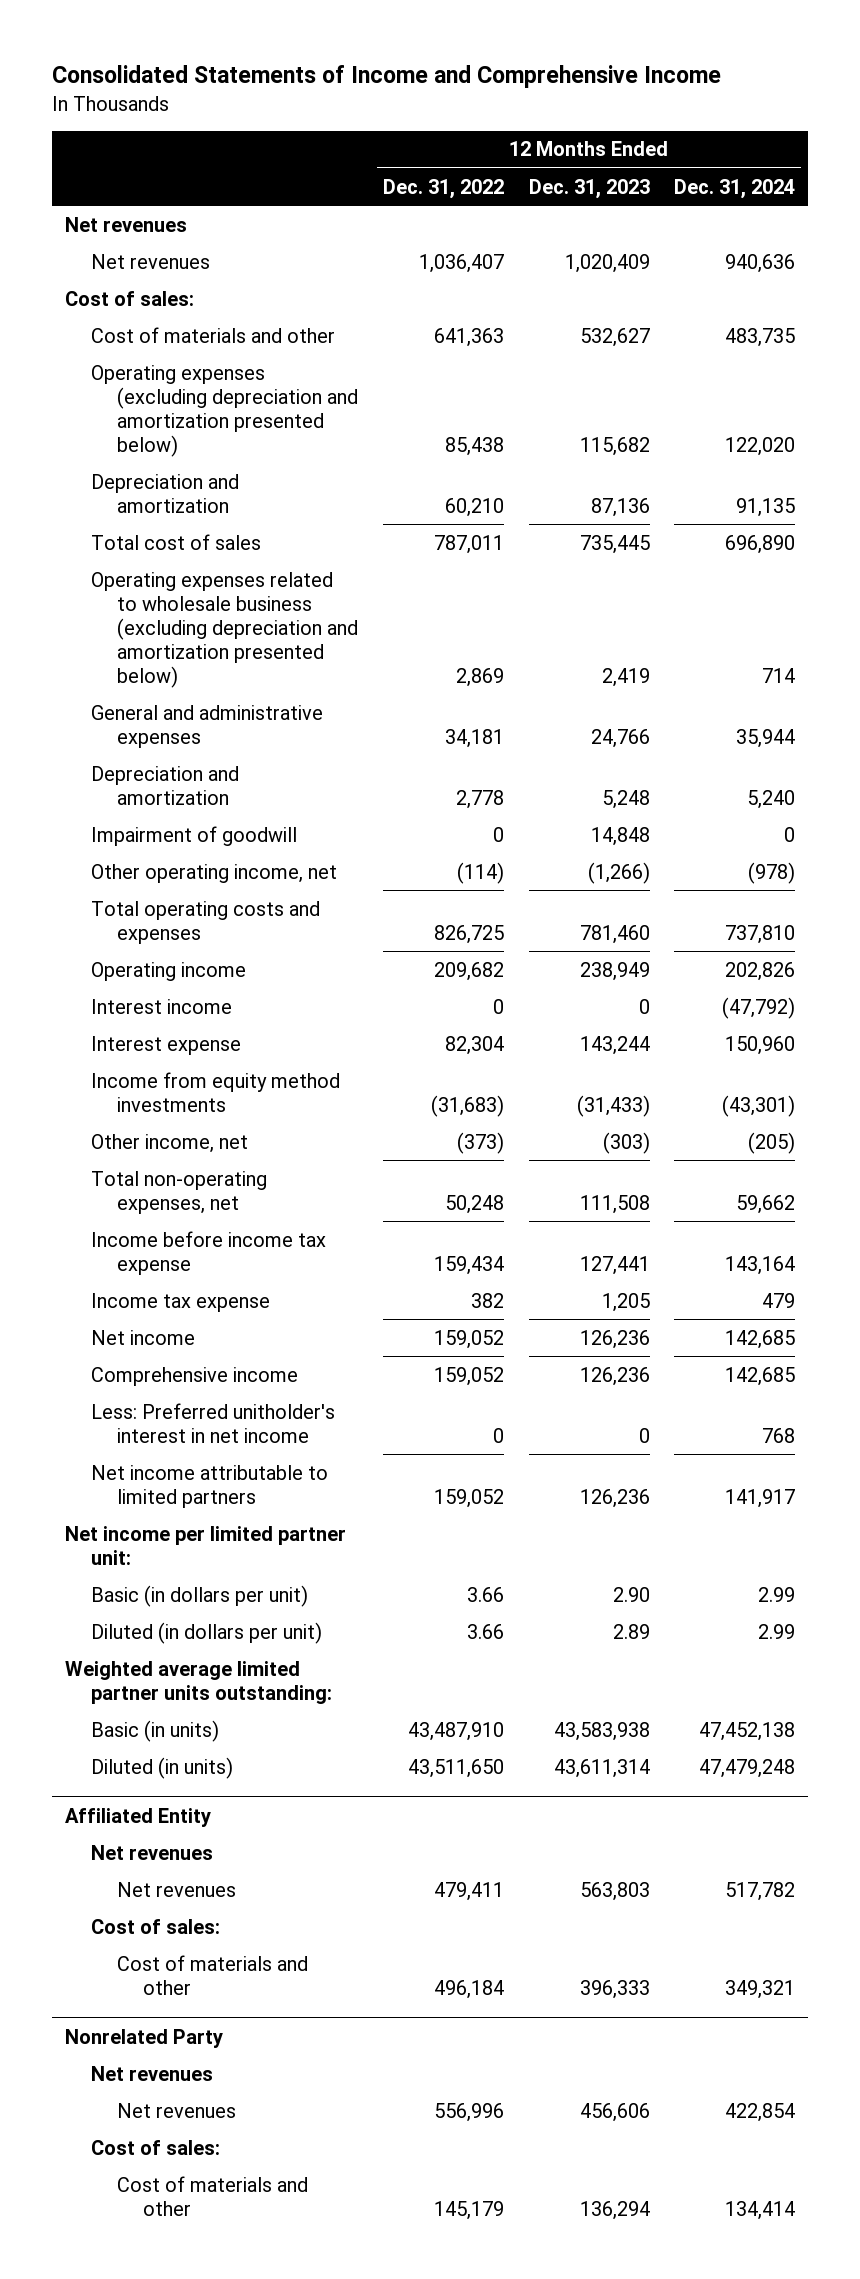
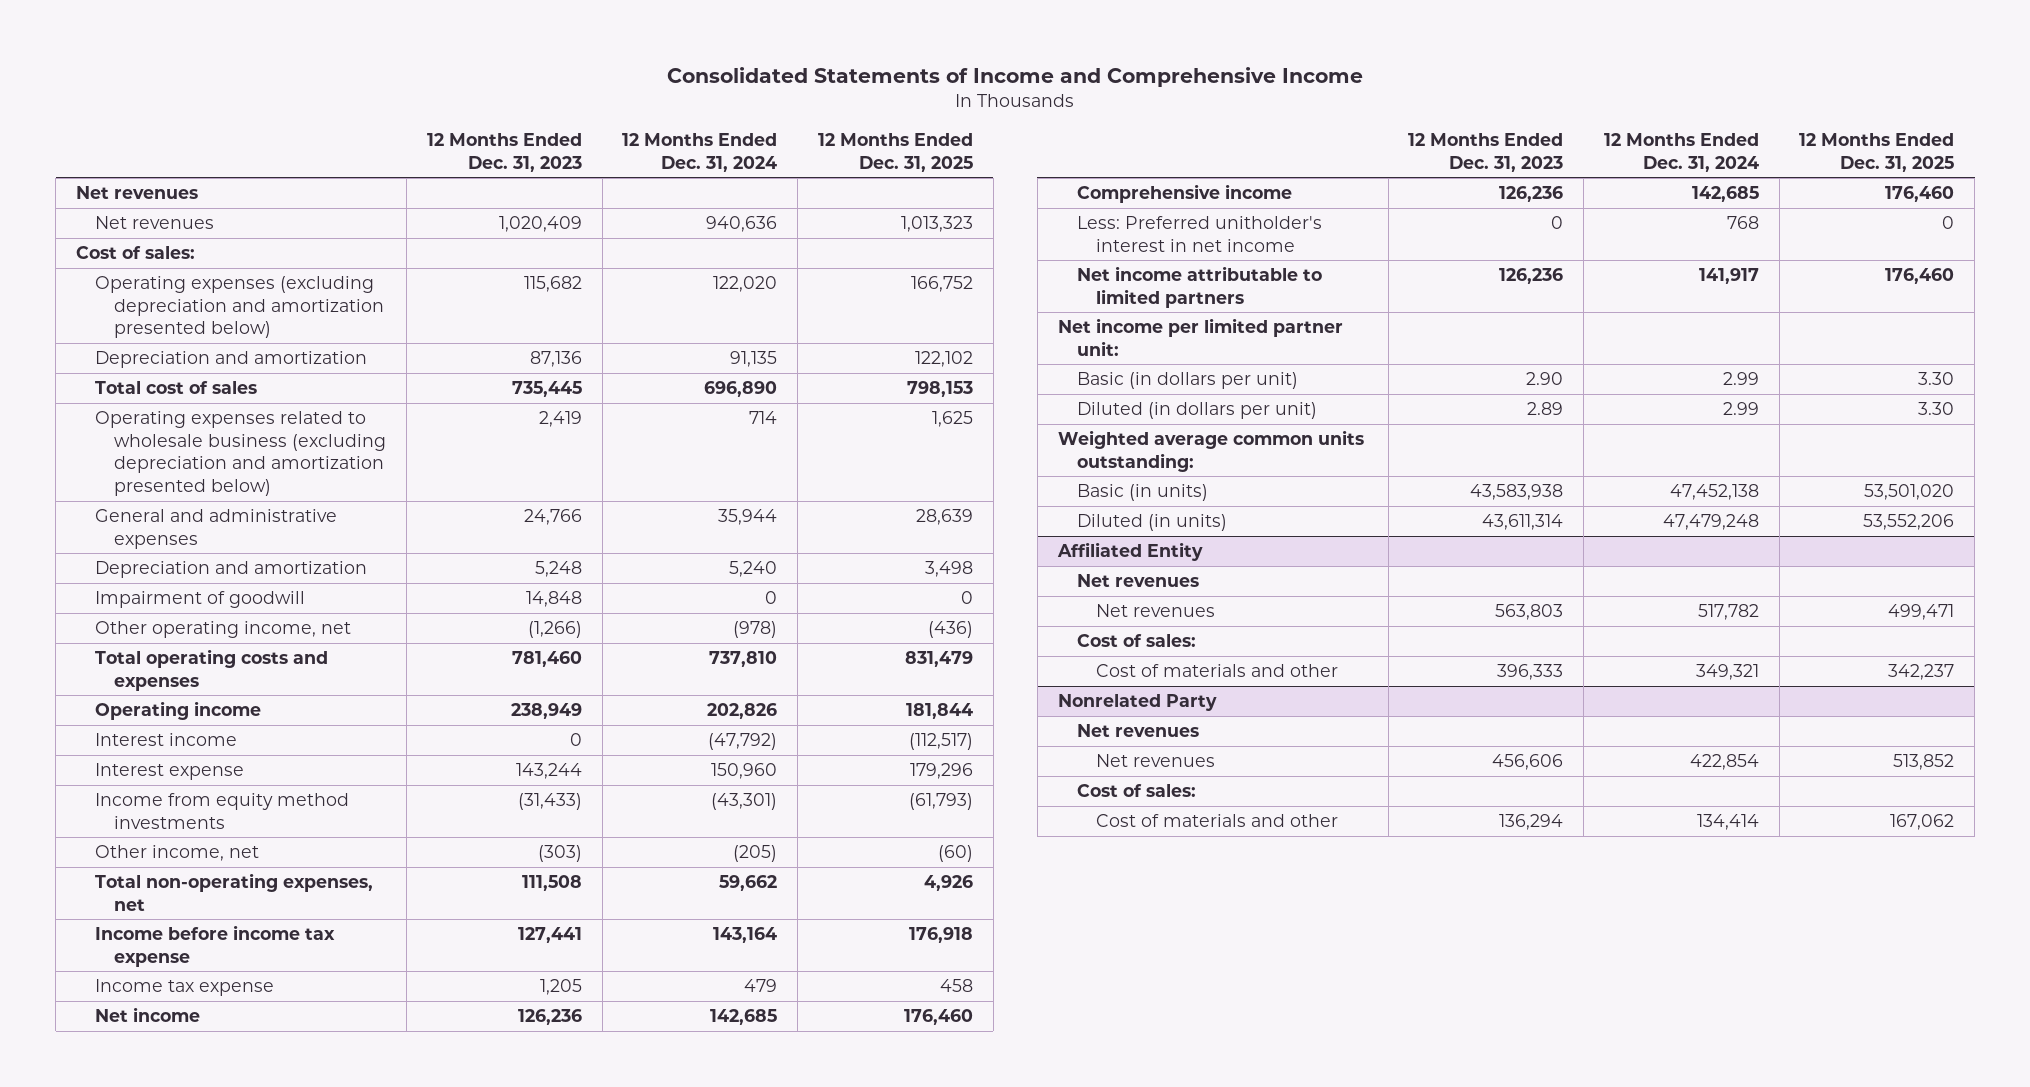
[382,178,504,199] Dec. 31, 2022 -> none
none -> [817,133,973,172] 12 Months Ended Dec. 31, 2025
[90,326,335,343] Cost of materials and other -> none
[64,1660,332,1704] Weighted average limited partner units outstanding: -> [1057,430,1364,472] Weighted average common units outstanding:

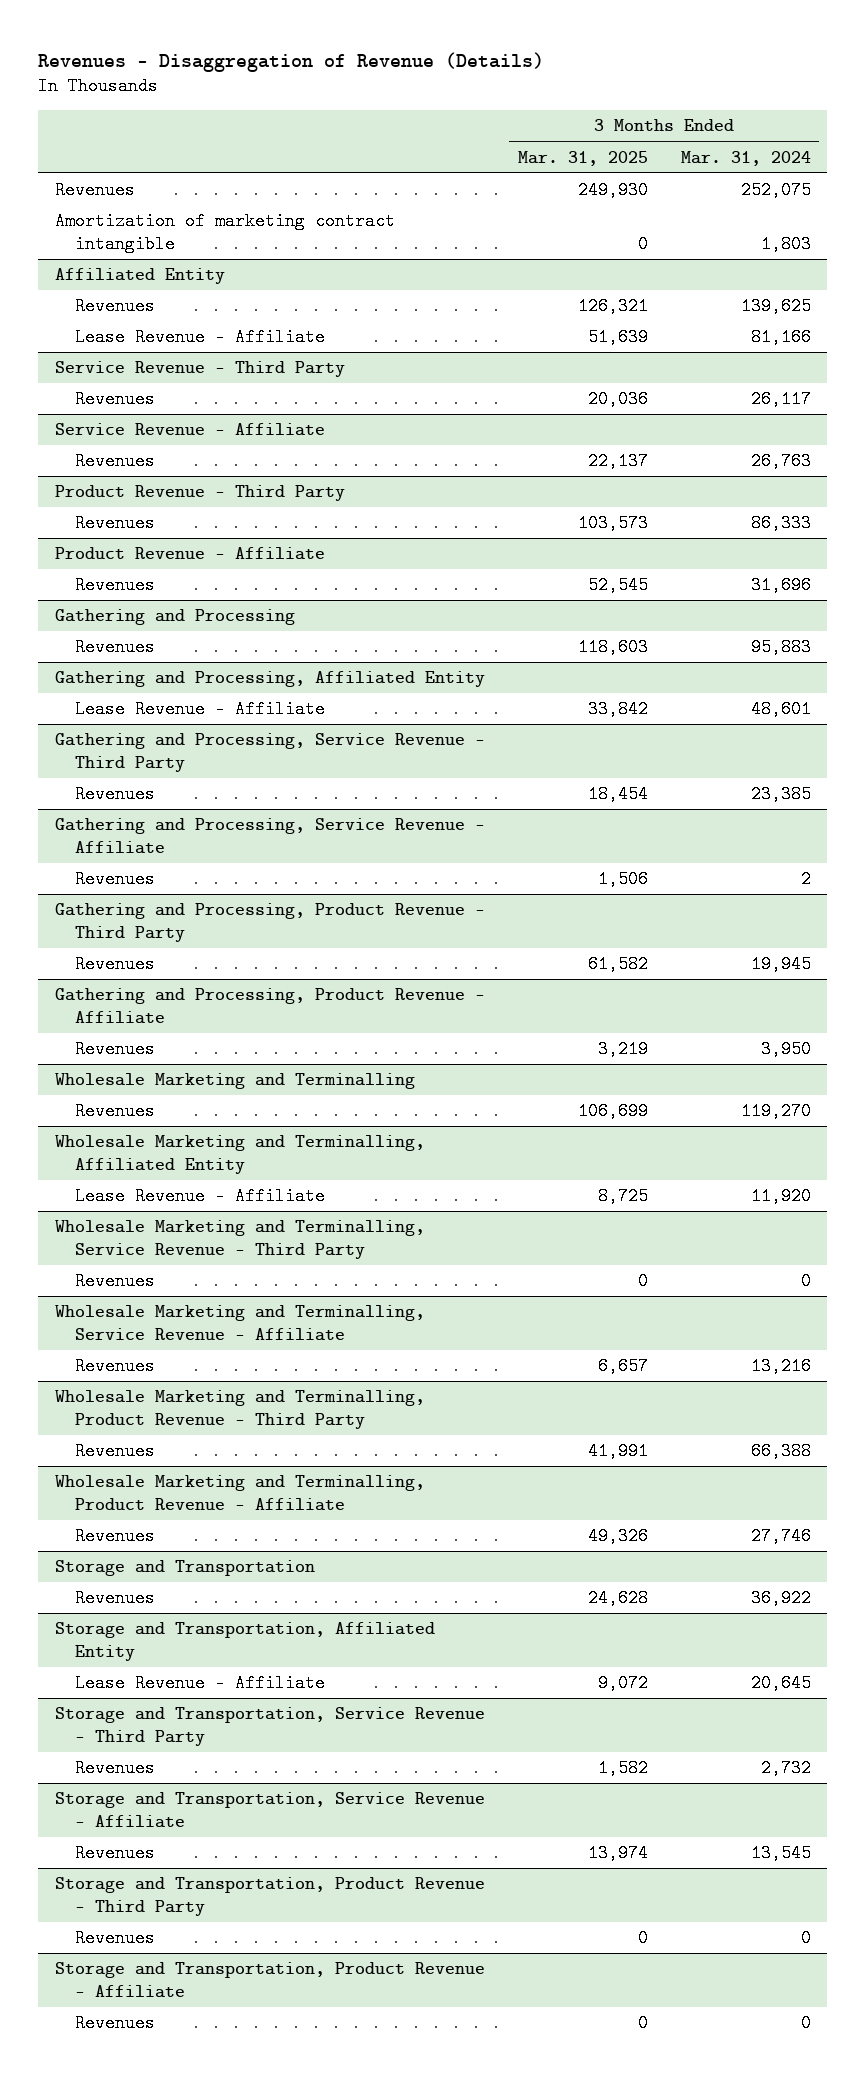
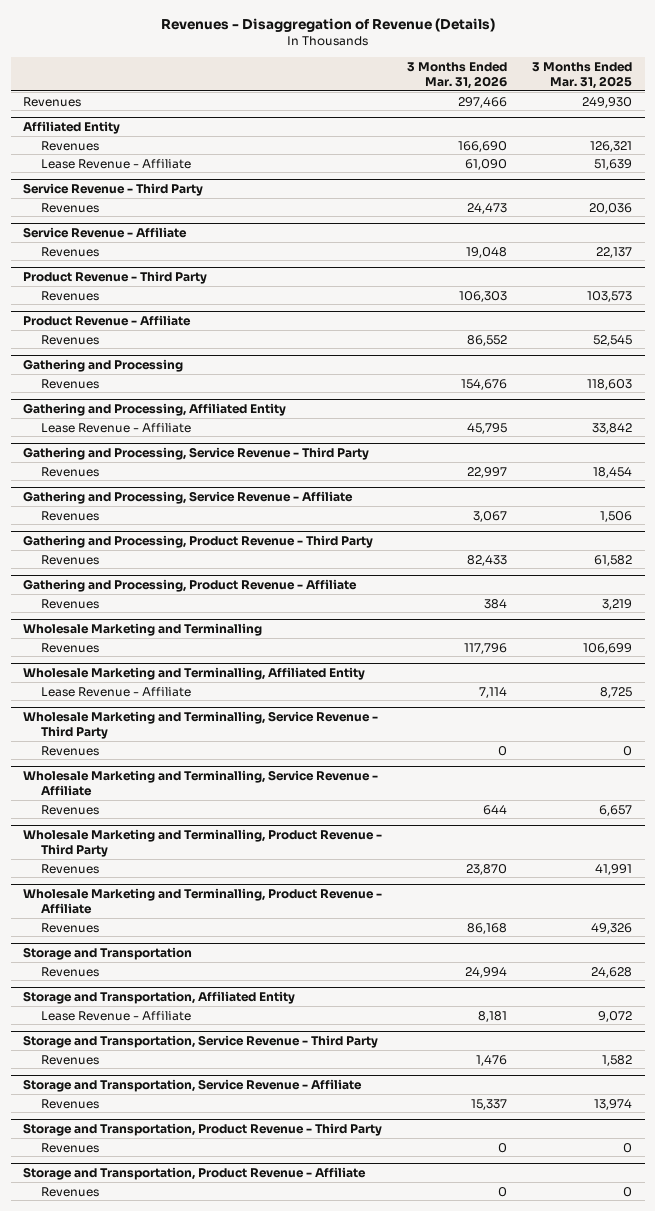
[680,150,811,166] Mar. 31, 2024 -> none
none -> [407,61,508,89] 3 Months Ended Mar. 31, 2026
[54,212,395,253] Amortization of marketing contract intangible -> none

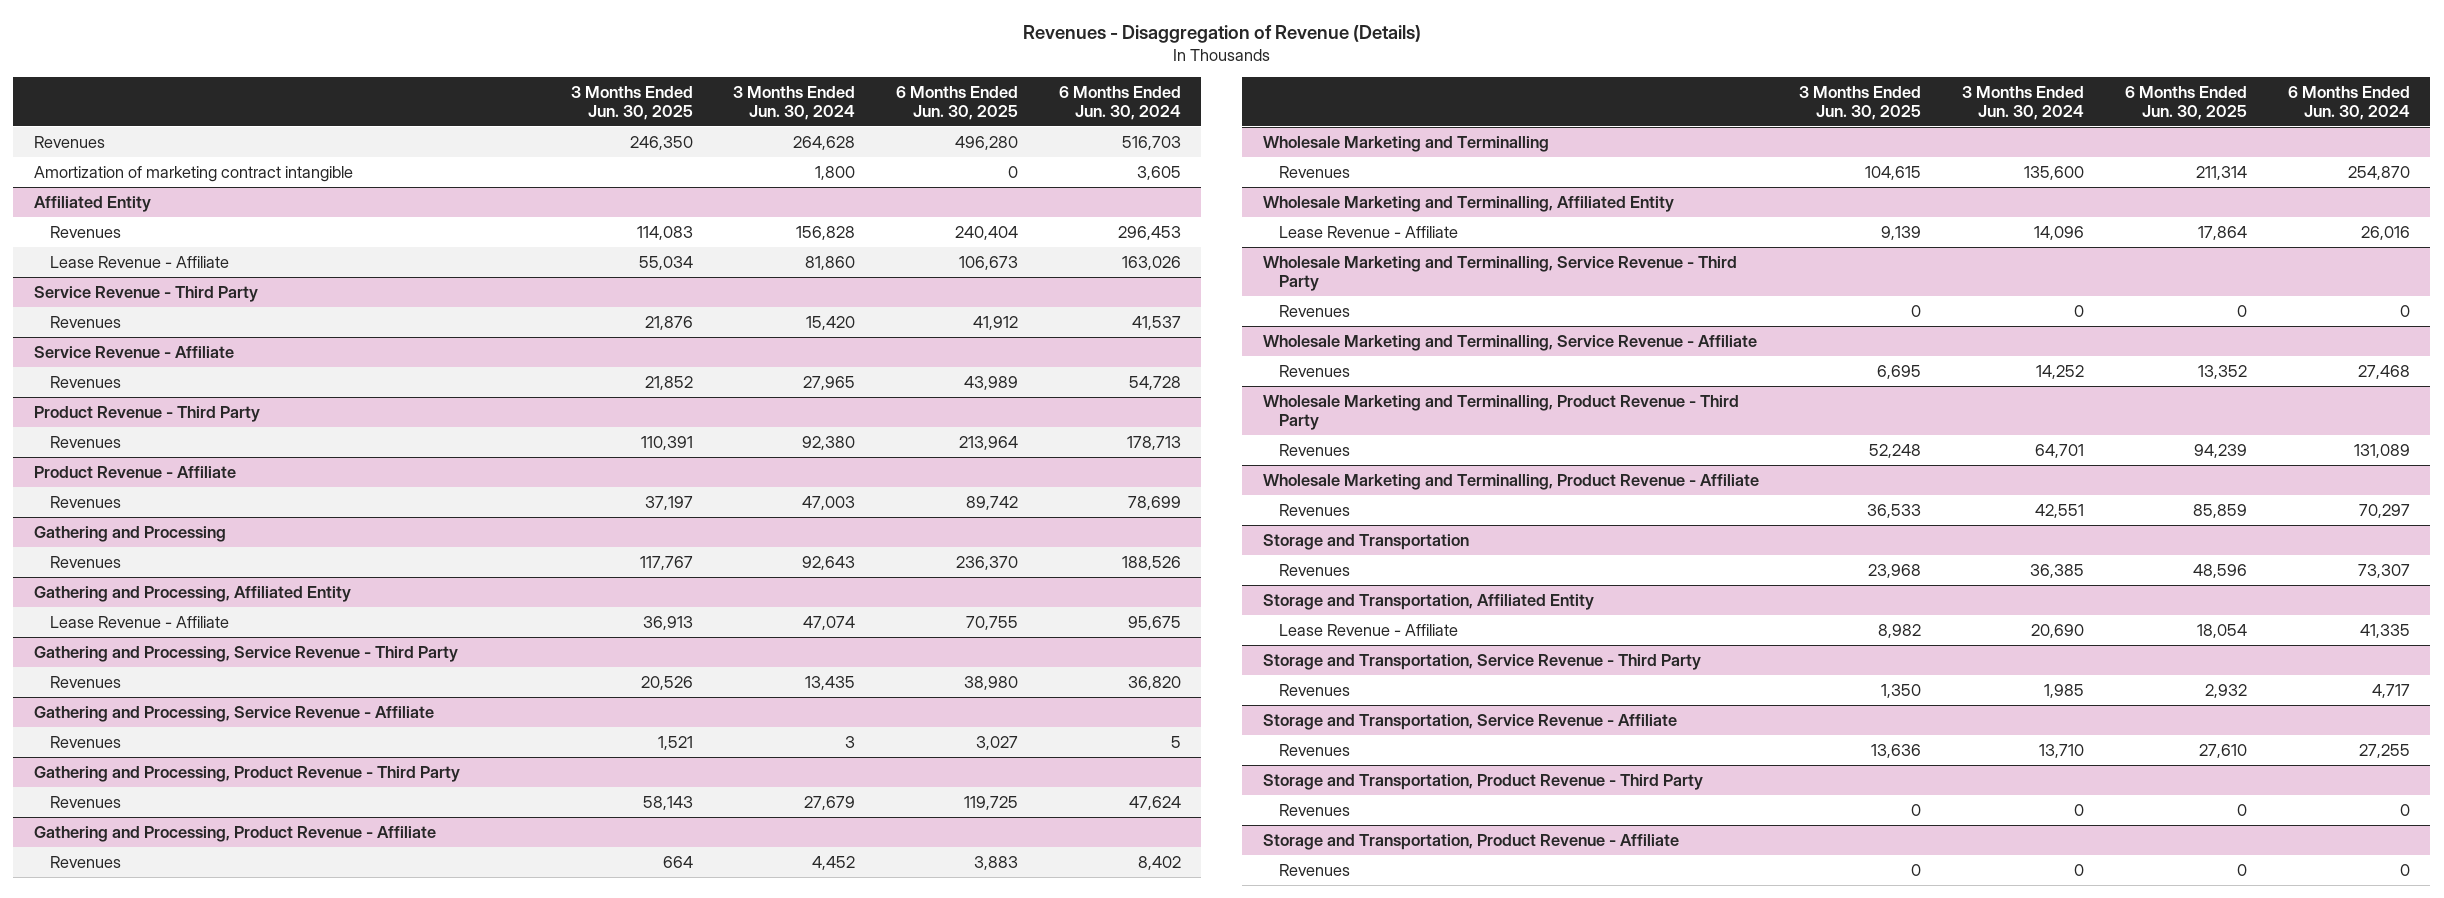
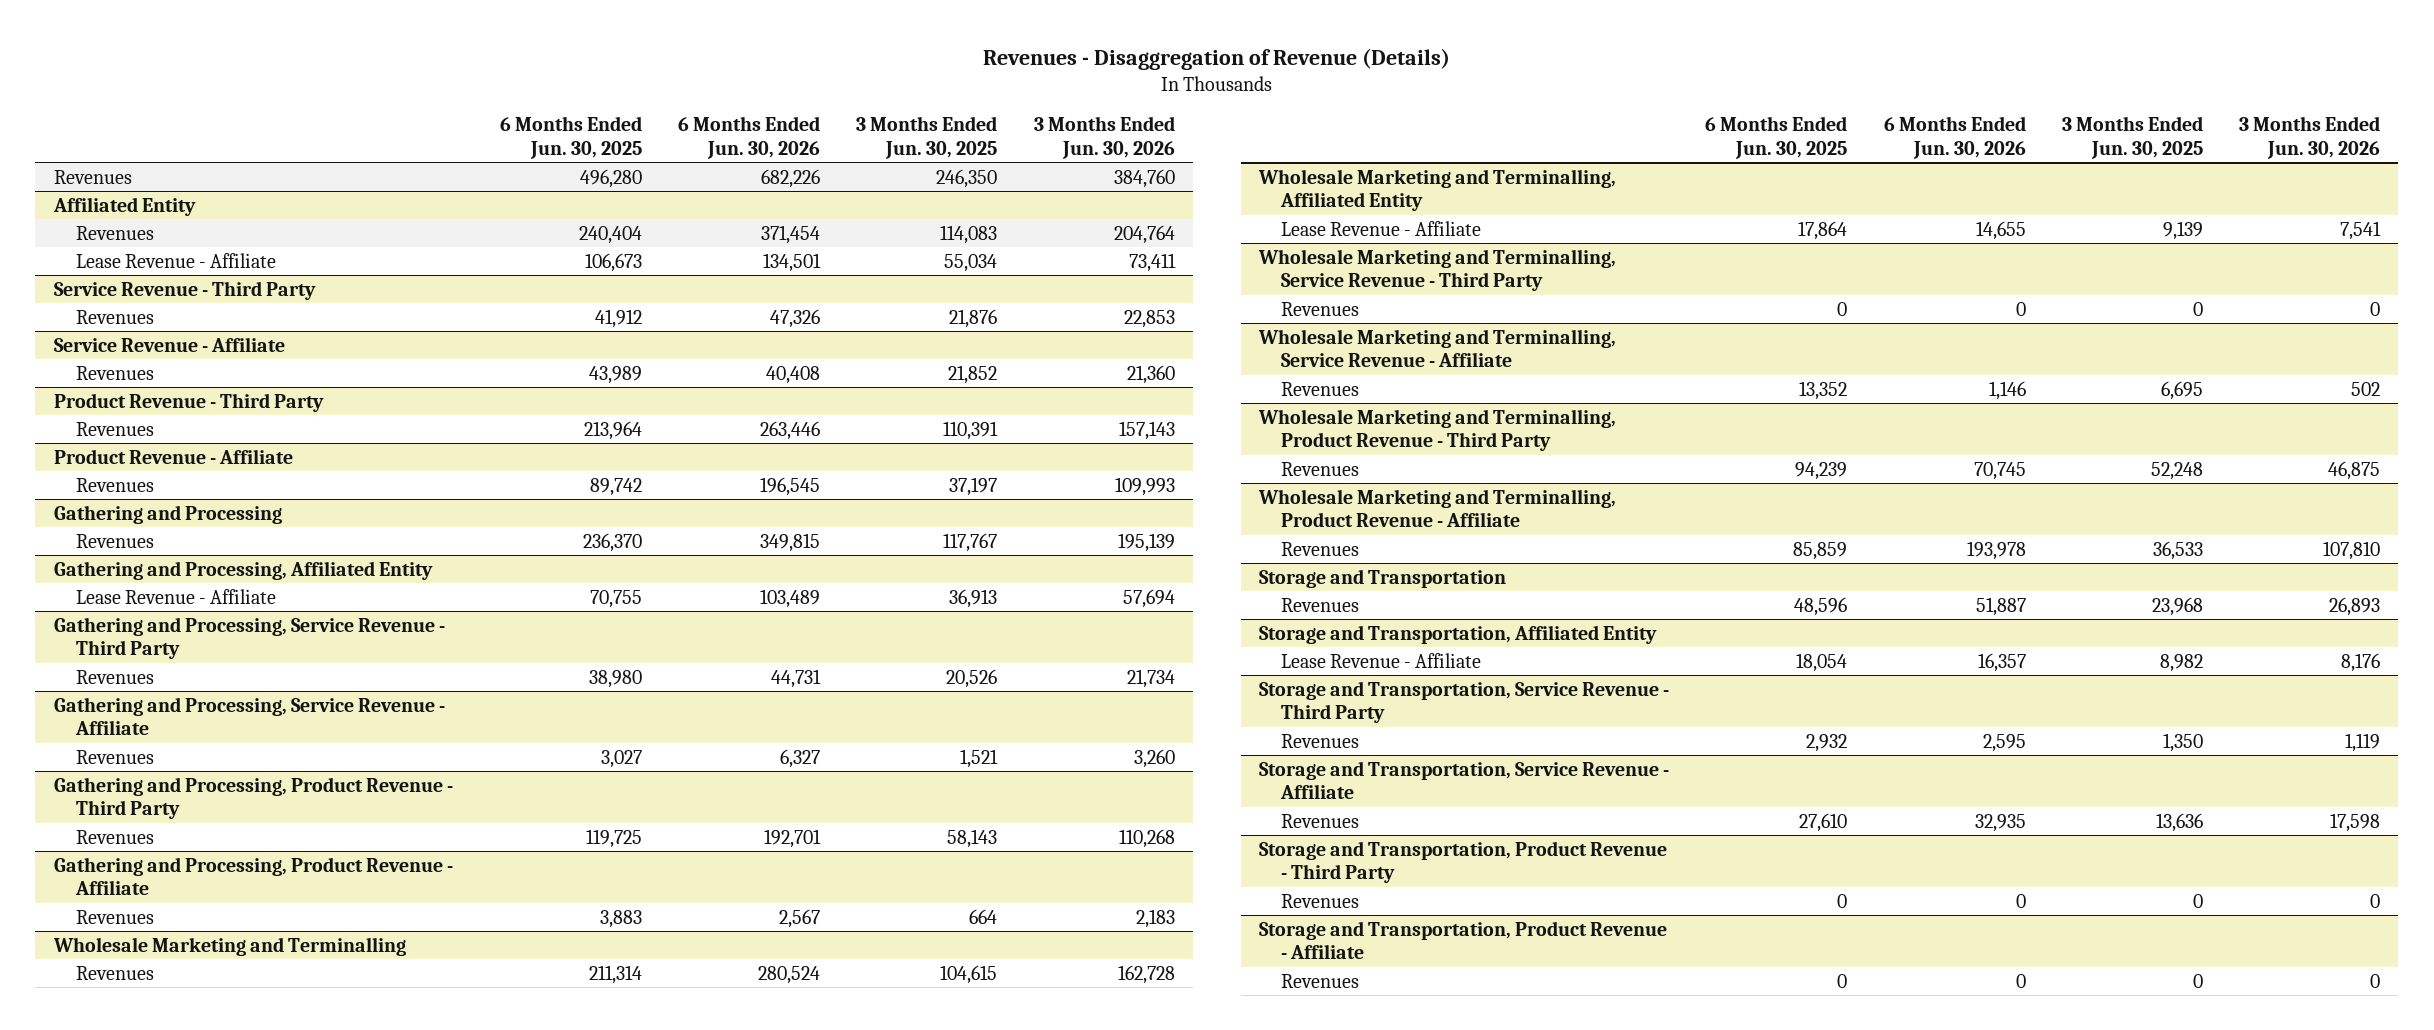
[733,85,856,120] 3 Months Ended Jun. 30, 2024 -> none
[1059,85,1182,120] 6 Months Ended Jun. 30, 2024 -> none
none -> [678,116,821,159] 6 Months Ended Jun. 30, 2026
none -> [1033,116,1175,159] 3 Months Ended Jun. 30, 2026
[33,165,353,182] Amortization of marketing contract intangible -> none

